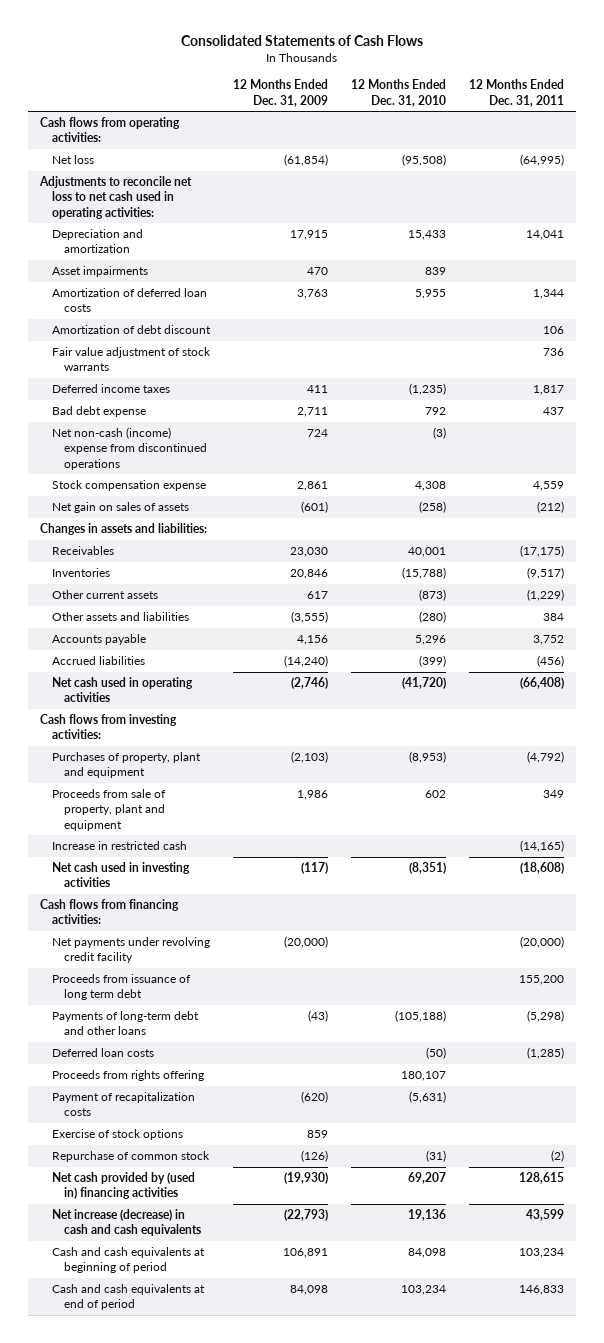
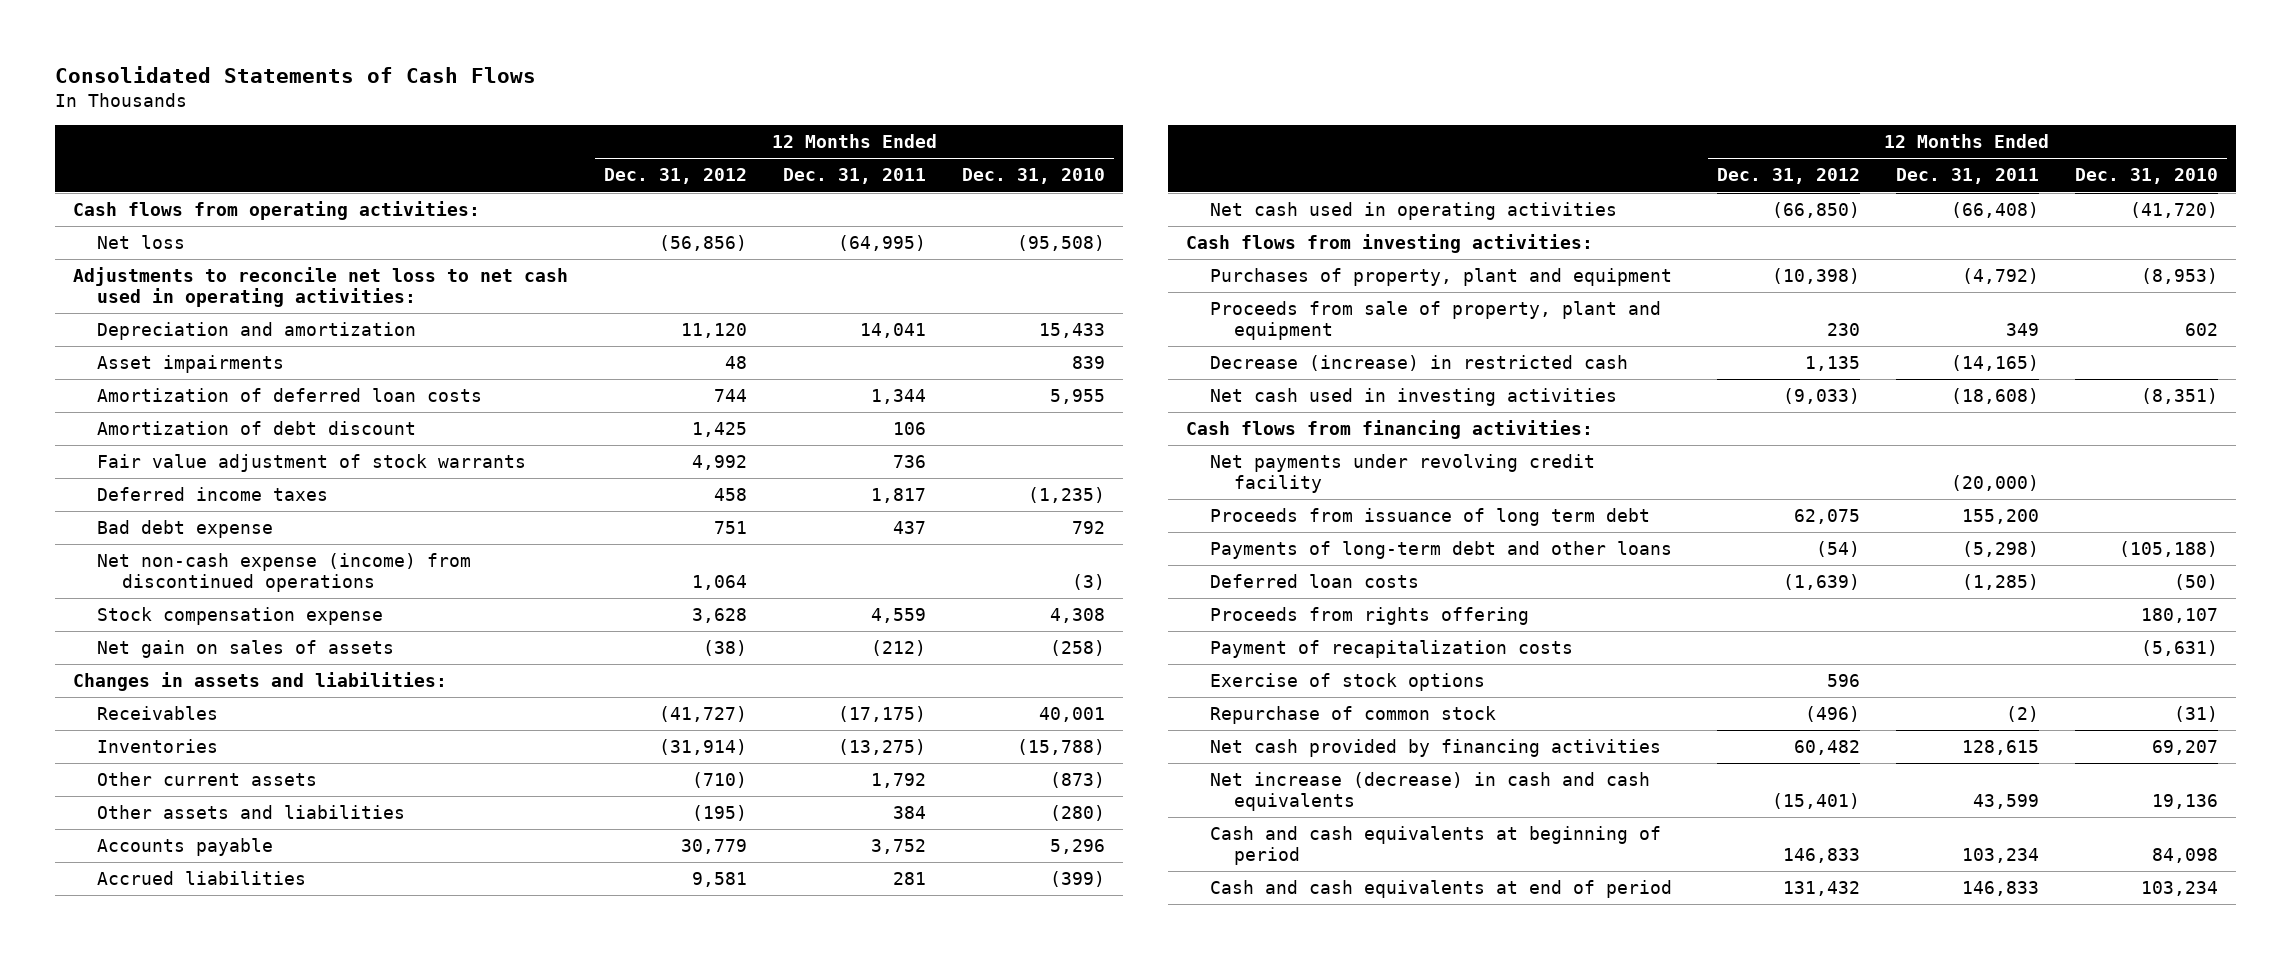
[233,79,329,107] 12 Months Ended Dec. 31, 2009 -> none
none -> [604,168,748,185] Dec. 31, 2012
[51,427,208,470] Net non-cash (income) expense from discontinued operations -> [97,553,472,592] Net non-cash expense (income) from discontinued operations
[527,567,565,580] (9,517) -> [838,739,927,756] (13,275)
[527,589,565,602] (1,229) -> [871,773,927,789] 1,792
[537,655,565,668] (456) -> [893,872,927,886] 281
[51,841,187,851] Increase in restricted cash -> [1209,355,1628,372] Decrease (increase) in restricted cash
[51,1172,195,1200] Net cash provided by (used in) financing activities -> [1209,739,1661,758] Net cash provided by financing activities

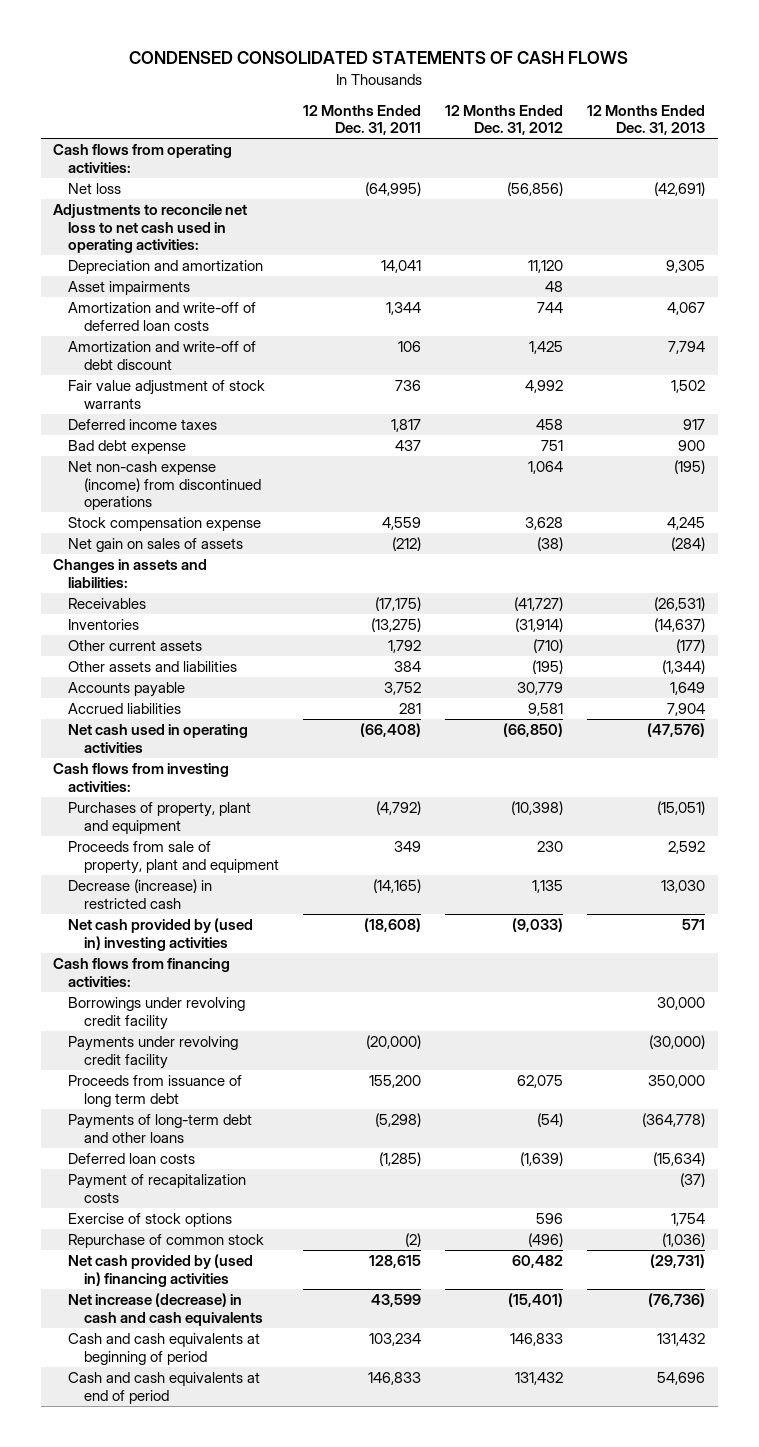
[55,65,537,83] Consolidated Statements of Cash Flows -> [129,51,629,65] CONDENSED CONSOLIDATED STATEMENTS OF CASH FLOWS
[962,168,1106,185] Dec. 31, 2010 -> none
none -> [587,104,706,136] 12 Months Ended Dec. 31, 2013
[97,388,483,403] Amortization of deferred loan costs -> [68,302,257,331] Amortization and write-off of deferred loan costs
[97,421,417,436] Amortization of debt discount -> [68,341,257,370] Amortization and write-off of debt discount
[1209,388,1617,407] Net cash used in investing activities -> [68,918,254,951] Net cash provided by (used in) investing activities
none -> [68,997,246,1030] Borrowings under revolving credit facility
[1209,454,1595,493] Net payments under revolving credit facility -> [68,1036,239,1069] Payments under revolving credit facility
[1209,607,1529,626] Proceeds from rights offering -> none
[1209,739,1661,758] Net cash provided by financing activities -> [68,1254,254,1287] Net cash provided by (used in) financing activities

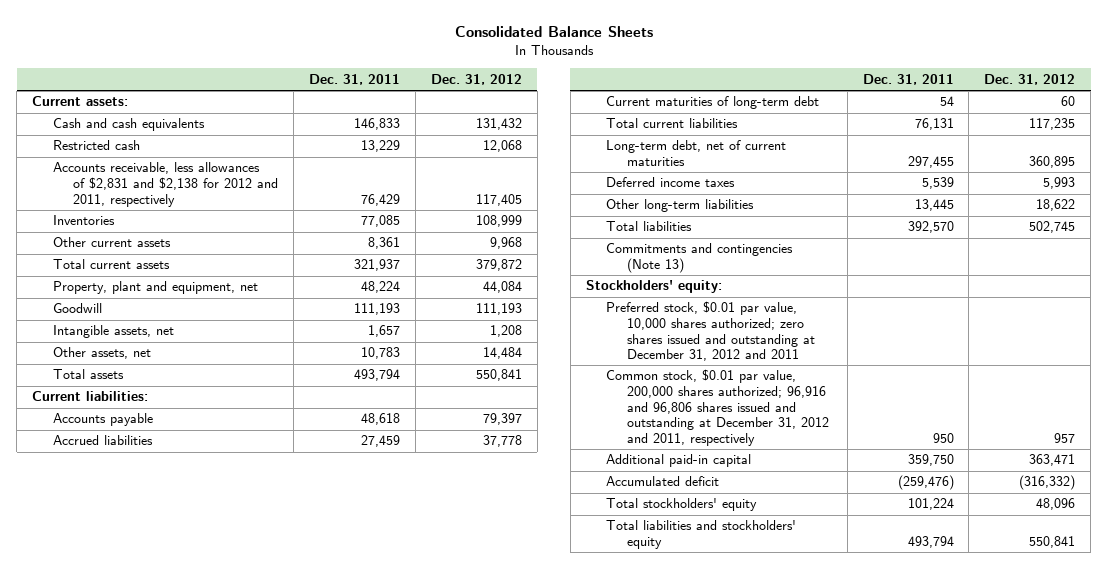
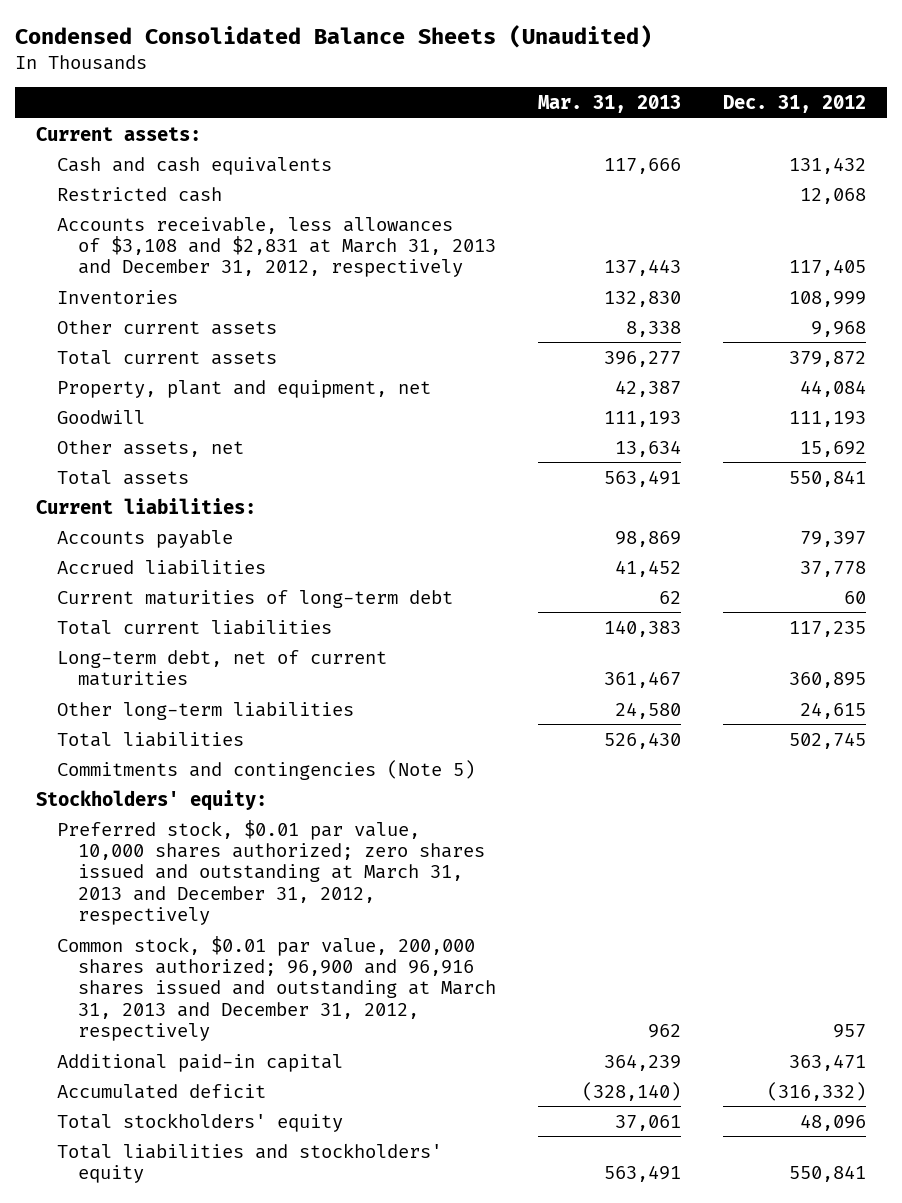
[454,26,653,38] Consolidated Balance Sheets -> [14,24,652,48] Condensed Consolidated Balance Sheets (Unaudited)
[308,73,400,85] Dec. 31, 2011 -> none
none -> [538,94,682,113] Mar. 31, 2013
[52,162,279,207] Accounts receivable, less allowances of $2,831 and $2,138 for 2012 and 2011, respectively -> [57,216,497,278] Accounts receivable, less allowances of $3,108 and $2,831 at March 31, 2013 and December 31, 2012, respectively
[52,325,174,339] Intangible assets, net -> none
[482,347,522,360] 14,484 -> [800,440,867,457] 15,692
[606,177,736,188] Deferred income taxes -> none
[1036,199,1076,212] 18,622 -> [800,701,867,719] 24,615
[606,243,794,274] Commitments and contingencies (Note 13) -> [57,759,476,780] Commitments and contingencies (Note 5)
[606,301,815,362] Preferred stock, $0.01 par value, 10,000 shares authorized; zero shares issued and outstanding at December 31, 2012 and 2011 -> [57,819,486,926] Preferred stock, $0.01 par value, 10,000 shares authorized; zero shares issued and outstanding at March 31, 2013 and December 31, 2012, respectively
[606,369,829,446] Common stock, $0.01 par value, 200,000 shares authorized; 96,916 and 96,806 shares issued and outstanding at December 31, 2012 and 2011, respectively -> [57,935,497,1042] Common stock, $0.01 par value, 200,000 shares authorized; 96,900 and 96,916 shares issued and outstanding at March 31, 2013 and December 31, 2012, respectively

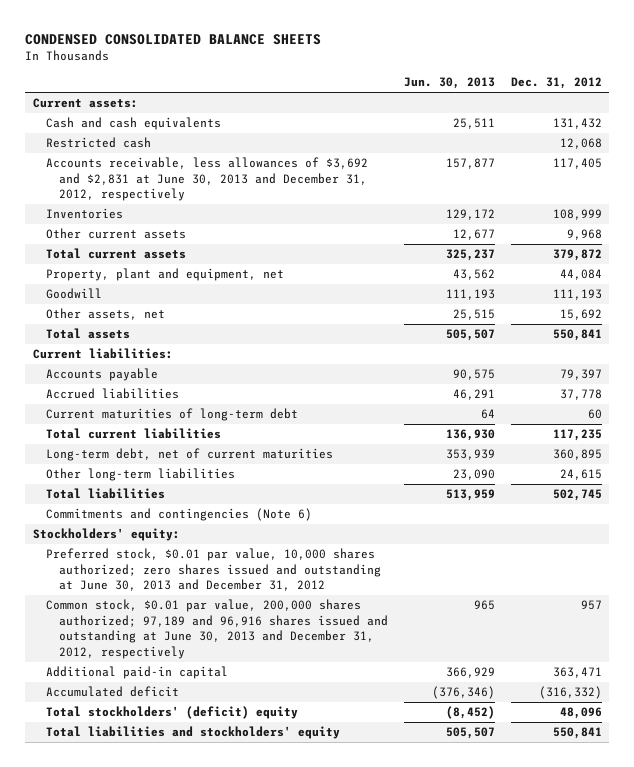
[14,24,652,48] Condensed Consolidated Balance Sheets (Unaudited) -> [24,33,321,45] CONDENSED CONSOLIDATED BALANCE SHEETS
[538,94,682,113] Mar. 31, 2013 -> none
none -> [403,77,495,90] Jun. 30, 2013
[57,216,497,278] Accounts receivable, less allowances of $3,108 and $2,831 at March 31, 2013 and December 31, 2012, respectively -> [45,157,368,202] Accounts receivable, less allowances of $3,692 and $2,831 at June 30, 2013 and December 31, 2012, respectively
[57,759,476,780] Commitments and contingencies (Note 5) -> [45,508,312,522] Commitments and contingencies (Note 6)
[57,819,486,926] Preferred stock, $0.01 par value, 10,000 shares authorized; zero shares issued and outstanding at March 31, 2013 and December 31, 2012, respectively -> [45,548,382,592] Preferred stock, $0.01 par value, 10,000 shares authorized; zero shares issued and outstanding at June 30, 2013 and December 31, 2012
[57,935,497,1042] Common stock, $0.01 par value, 200,000 shares authorized; 96,900 and 96,916 shares issued and outstanding at March 31, 2013 and December 31, 2012, respectively -> [45,599,389,659] Common stock, $0.01 par value, 200,000 shares authorized; 97,189 and 96,916 shares issued and outstanding at June 30, 2013 and December 31, 2012, respectively
[57,1112,344,1132] Total stockholders' equity -> [45,706,298,720] Total stockholders' (deficit) equity

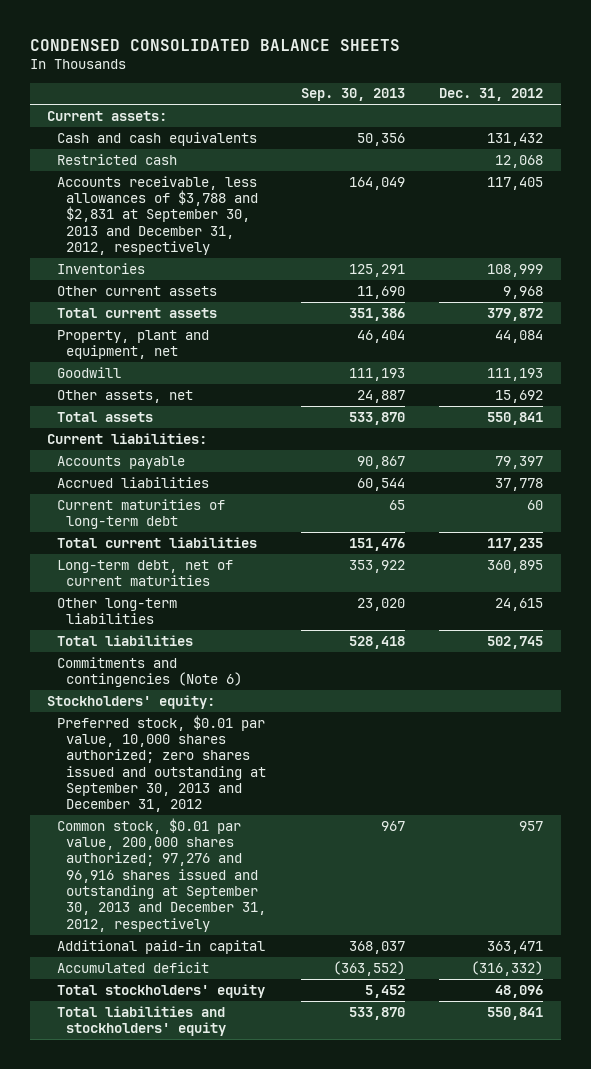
[403,77,495,90] Jun. 30, 2013 -> none
none -> [300,88,405,102] Sep. 30, 2013
[45,157,368,202] Accounts receivable, less allowances of $3,692 and $2,831 at June 30, 2013 and December 31, 2012, respectively -> [56,175,259,256] Accounts receivable, less allowances of $3,788 and $2,831 at September 30, 2013 and December 31, 2012, respectively
[45,548,382,592] Preferred stock, $0.01 par value, 10,000 shares authorized; zero shares issued and outstanding at June 30, 2013 and December 31, 2012 -> [56,714,267,813] Preferred stock, $0.01 par value, 10,000 shares authorized; zero shares issued and outstanding at September 30, 2013 and December 31, 2012
[45,599,389,659] Common stock, $0.01 par value, 200,000 shares authorized; 97,189 and 96,916 shares issued and outstanding at June 30, 2013 and December 31, 2012, respectively -> [56,817,267,932] Common stock, $0.01 par value, 200,000 shares authorized; 97,276 and 96,916 shares issued and outstanding at September 30, 2013 and December 31, 2012, respectively
[45,706,298,720] Total stockholders' (deficit) equity -> [56,983,265,998] Total stockholders' equity

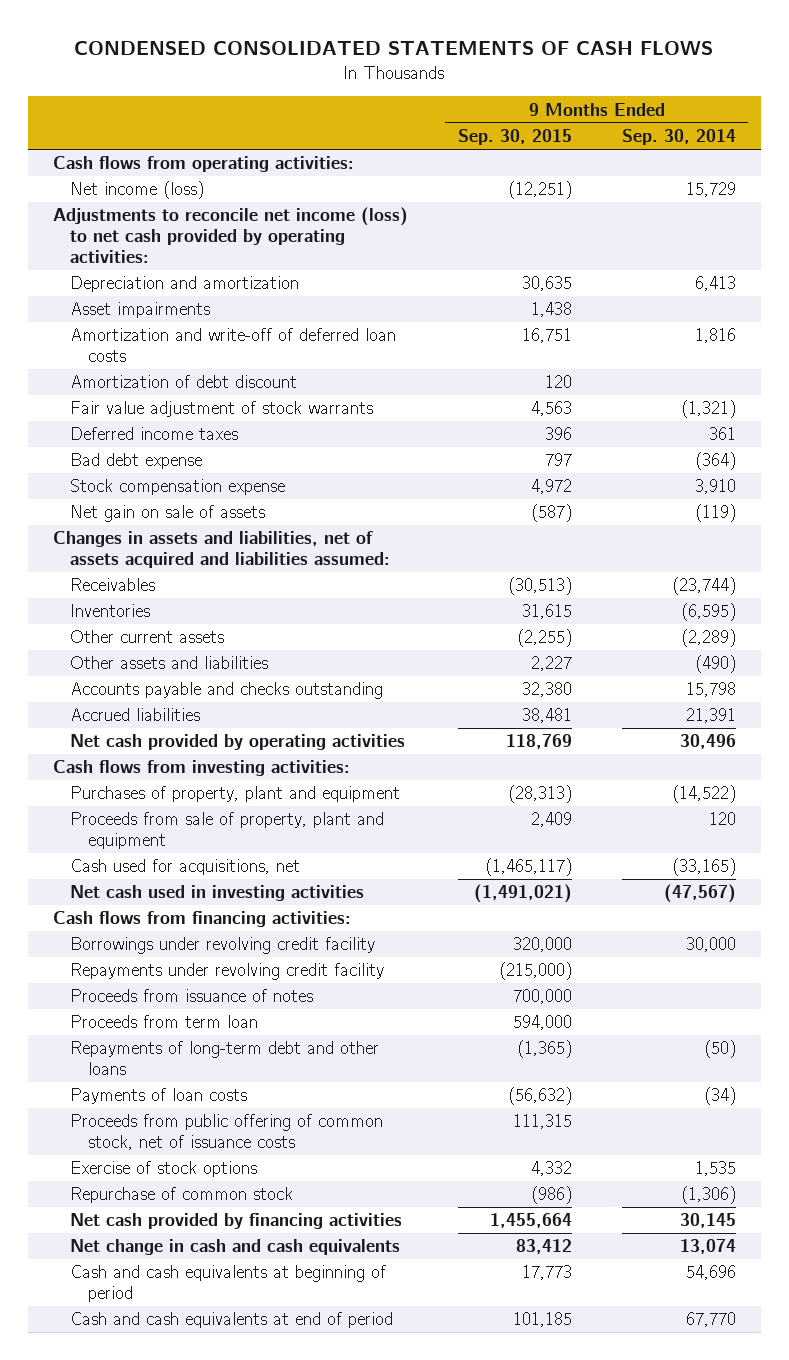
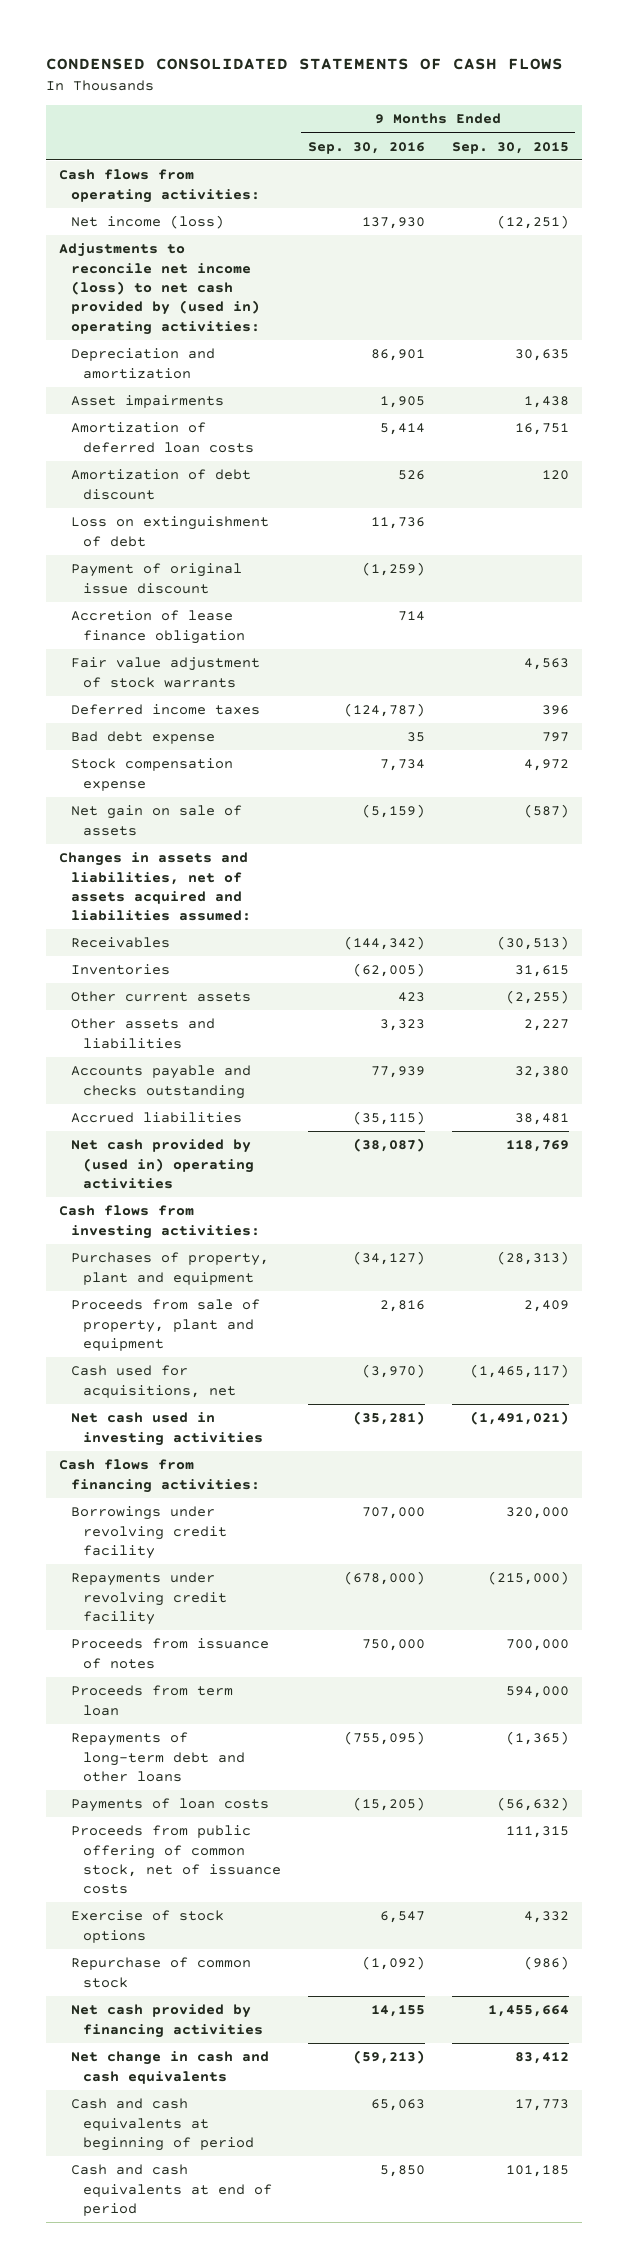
[621,129,736,146] Sep. 30, 2014 -> none
none -> [308,141,426,154] Sep. 30, 2016
[52,207,408,263] Adjustments to reconcile net income (loss) to net cash provided by operating activities: -> [59,243,261,335] Adjustments to reconcile net income (loss) to net cash provided by (used in) operating activities:
[70,328,397,362] Amortization and write-off of deferred loan costs -> [71,422,255,453] Amortization of deferred loan costs
none -> [71,516,270,547] Loss on extinguishment of debt
none -> [71,563,243,594] Payment of original issue discount
none -> [71,610,246,644] Accretion of lease finance obligation
[70,734,406,751] Net cash provided by operating activities -> [71,1139,255,1189] Net cash provided by (used in) operating activities

